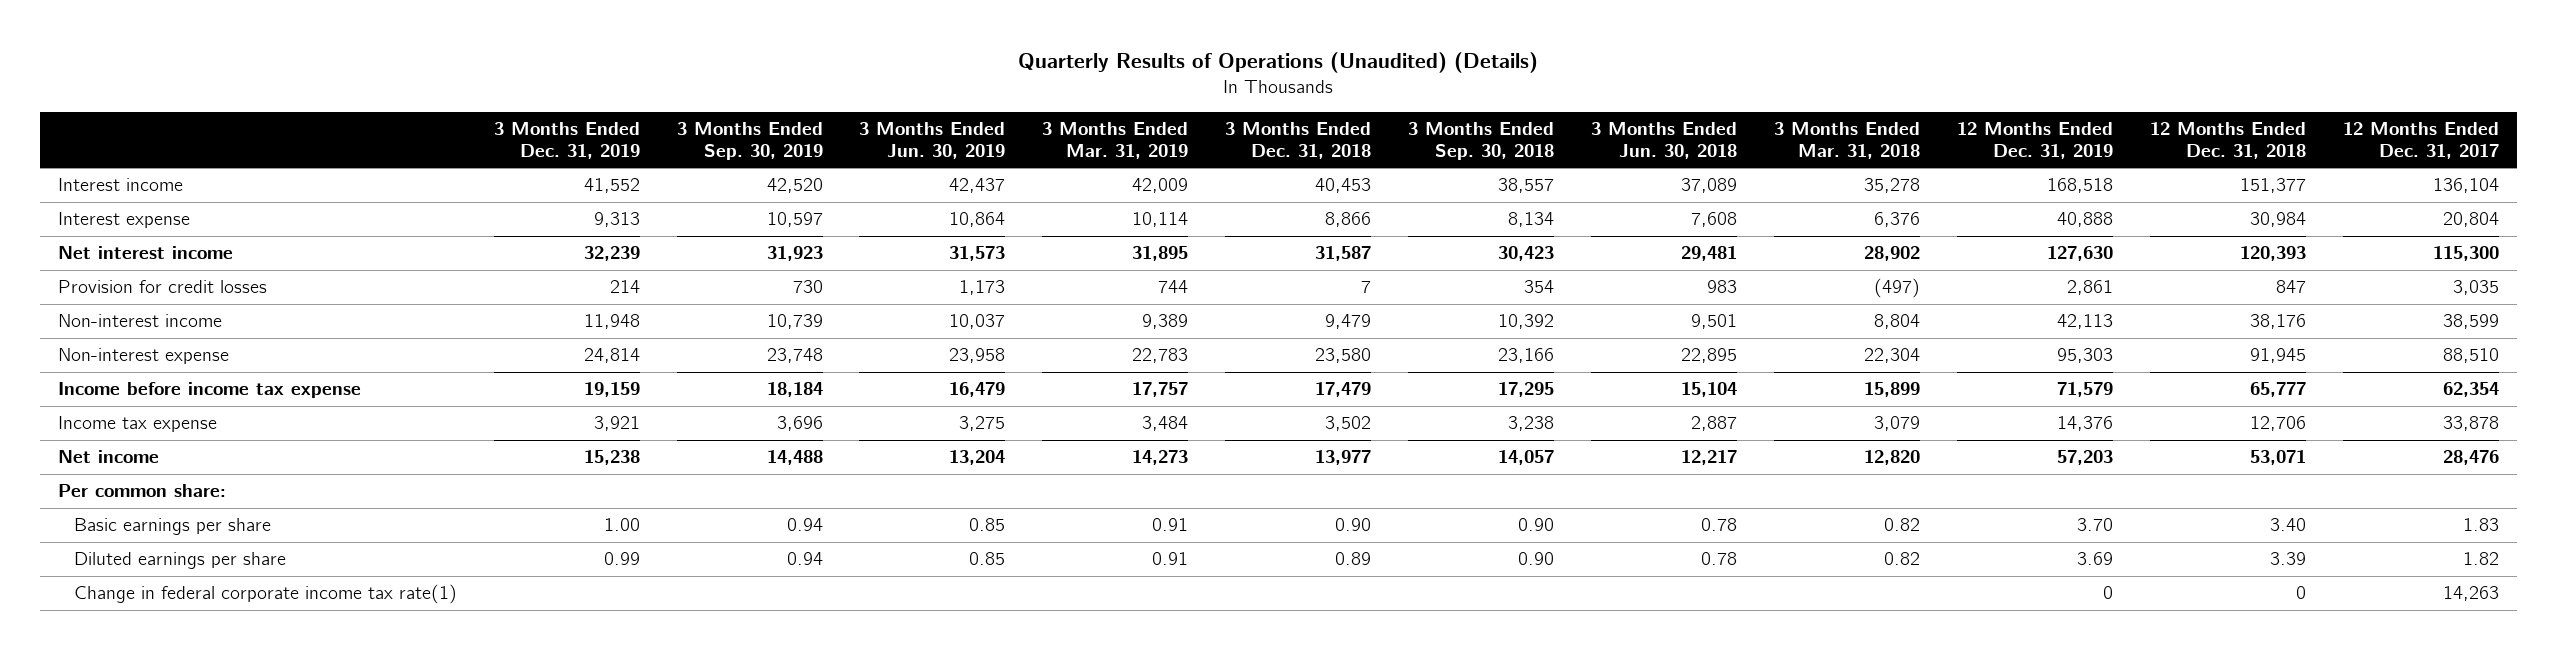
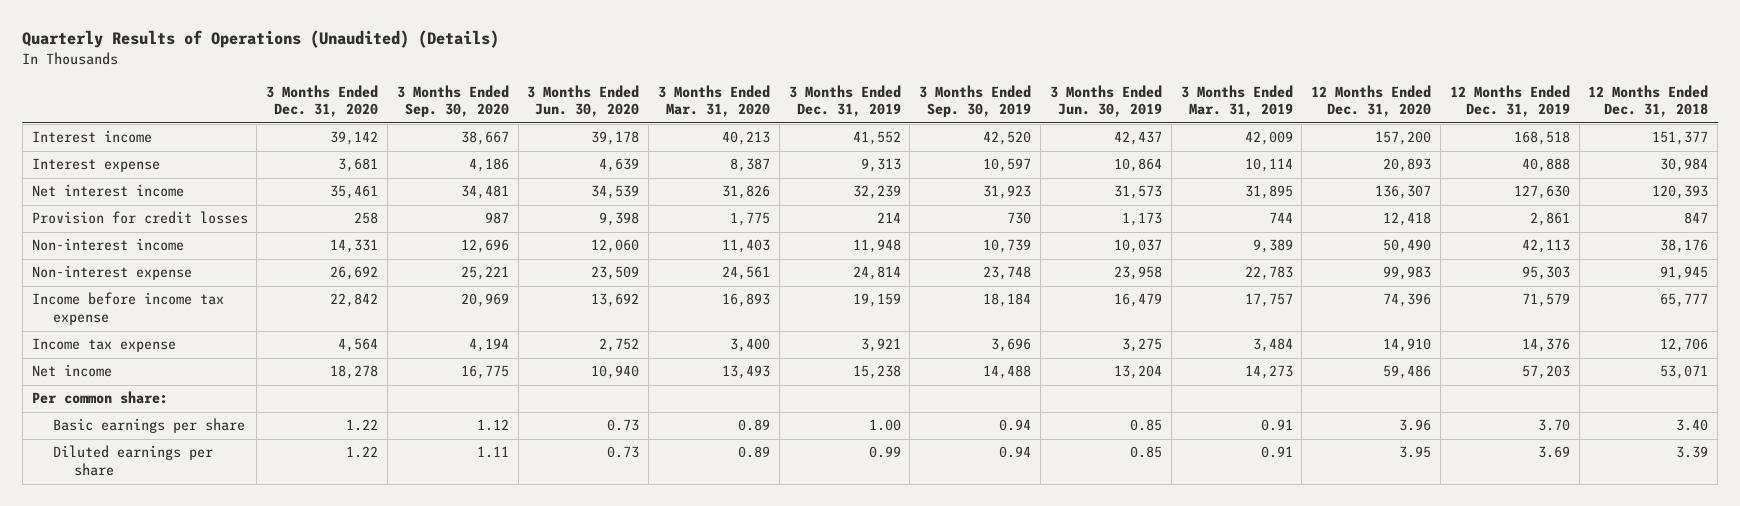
[1225,121,1372,159] 3 Months Ended Dec. 31, 2018 -> none
[1408,121,1555,160] 3 Months Ended Sep. 30, 2018 -> none
[1591,121,1738,159] 3 Months Ended Jun. 30, 2018 -> none
[1773,121,1920,159] 3 Months Ended Mar. 31, 2018 -> none
[2342,121,2499,159] 12 Months Ended Dec. 31, 2017 -> none
none -> [266,84,379,118] 3 Months Ended Dec. 31, 2020
none -> [396,84,509,118] 3 Months Ended Sep. 30, 2020
none -> [527,84,640,118] 3 Months Ended Jun. 30, 2020
none -> [658,84,771,118] 3 Months Ended Mar. 31, 2020
none -> [1311,84,1432,118] 12 Months Ended Dec. 31, 2020
[73,584,457,605] Change in federal corporate income tax rate(1) -> none

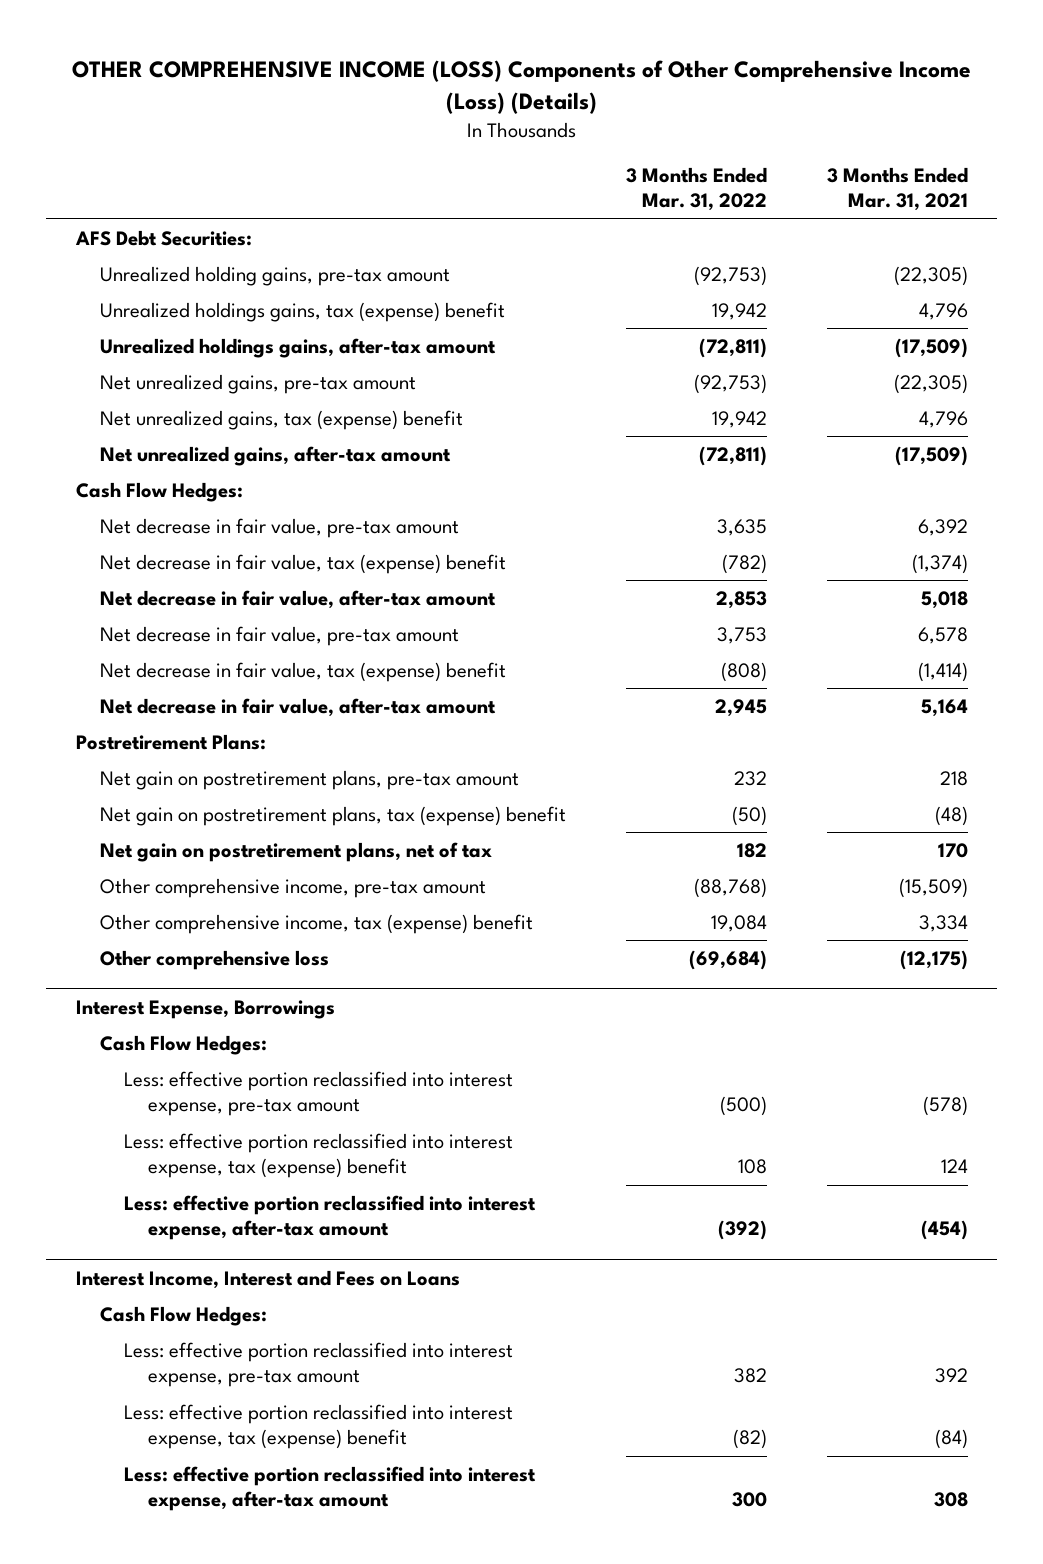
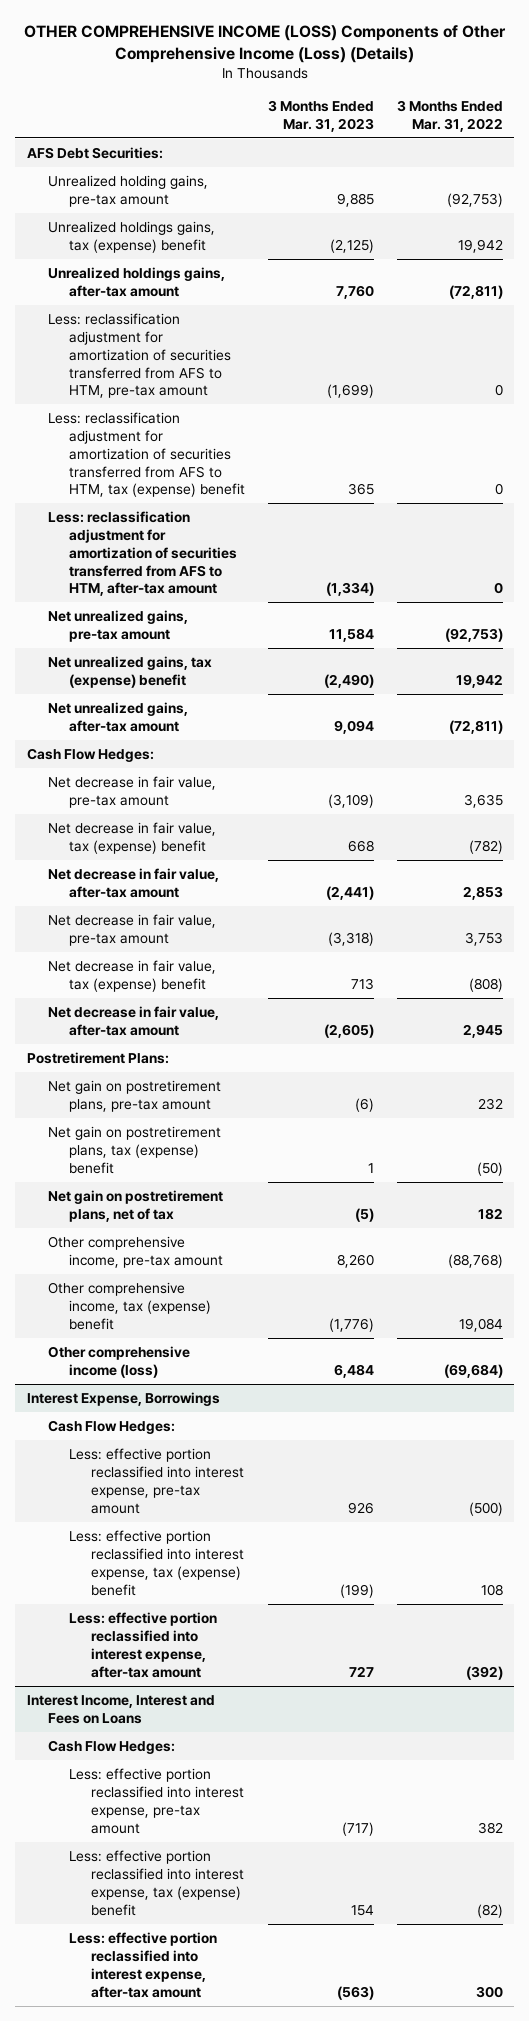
[826,166,968,212] 3 Months Ended Mar. 31, 2021 -> none
none -> [268,99,375,132] 3 Months Ended Mar. 31, 2023
none -> [47,313,232,399] Less: reclassification adjustment for amortization of securities transferred from AFS to HTM, pre-tax amount
none -> [47,412,246,498] Less: reclassification adjustment for amortization of securities transferred from AFS to HTM, tax (expense) benefit
none -> [47,511,238,597] Less: reclassification adjustment for amortization of securities transferred from AFS to HTM, after-tax amount
[99,949,329,970] Other comprehensive loss -> [47,1346,190,1378] Other comprehensive income (loss)

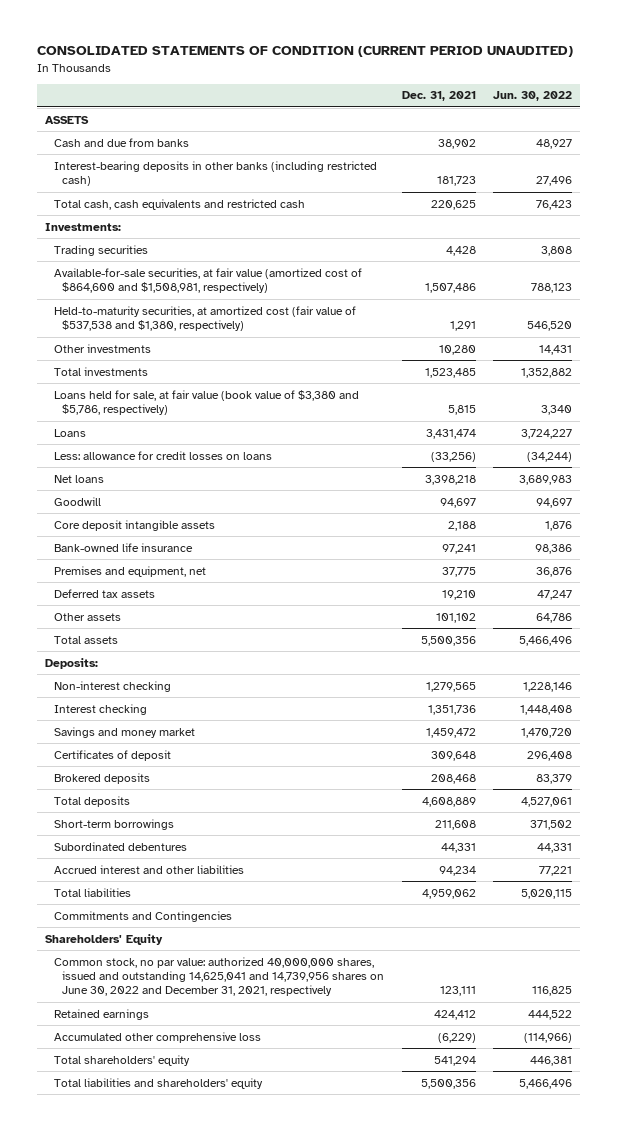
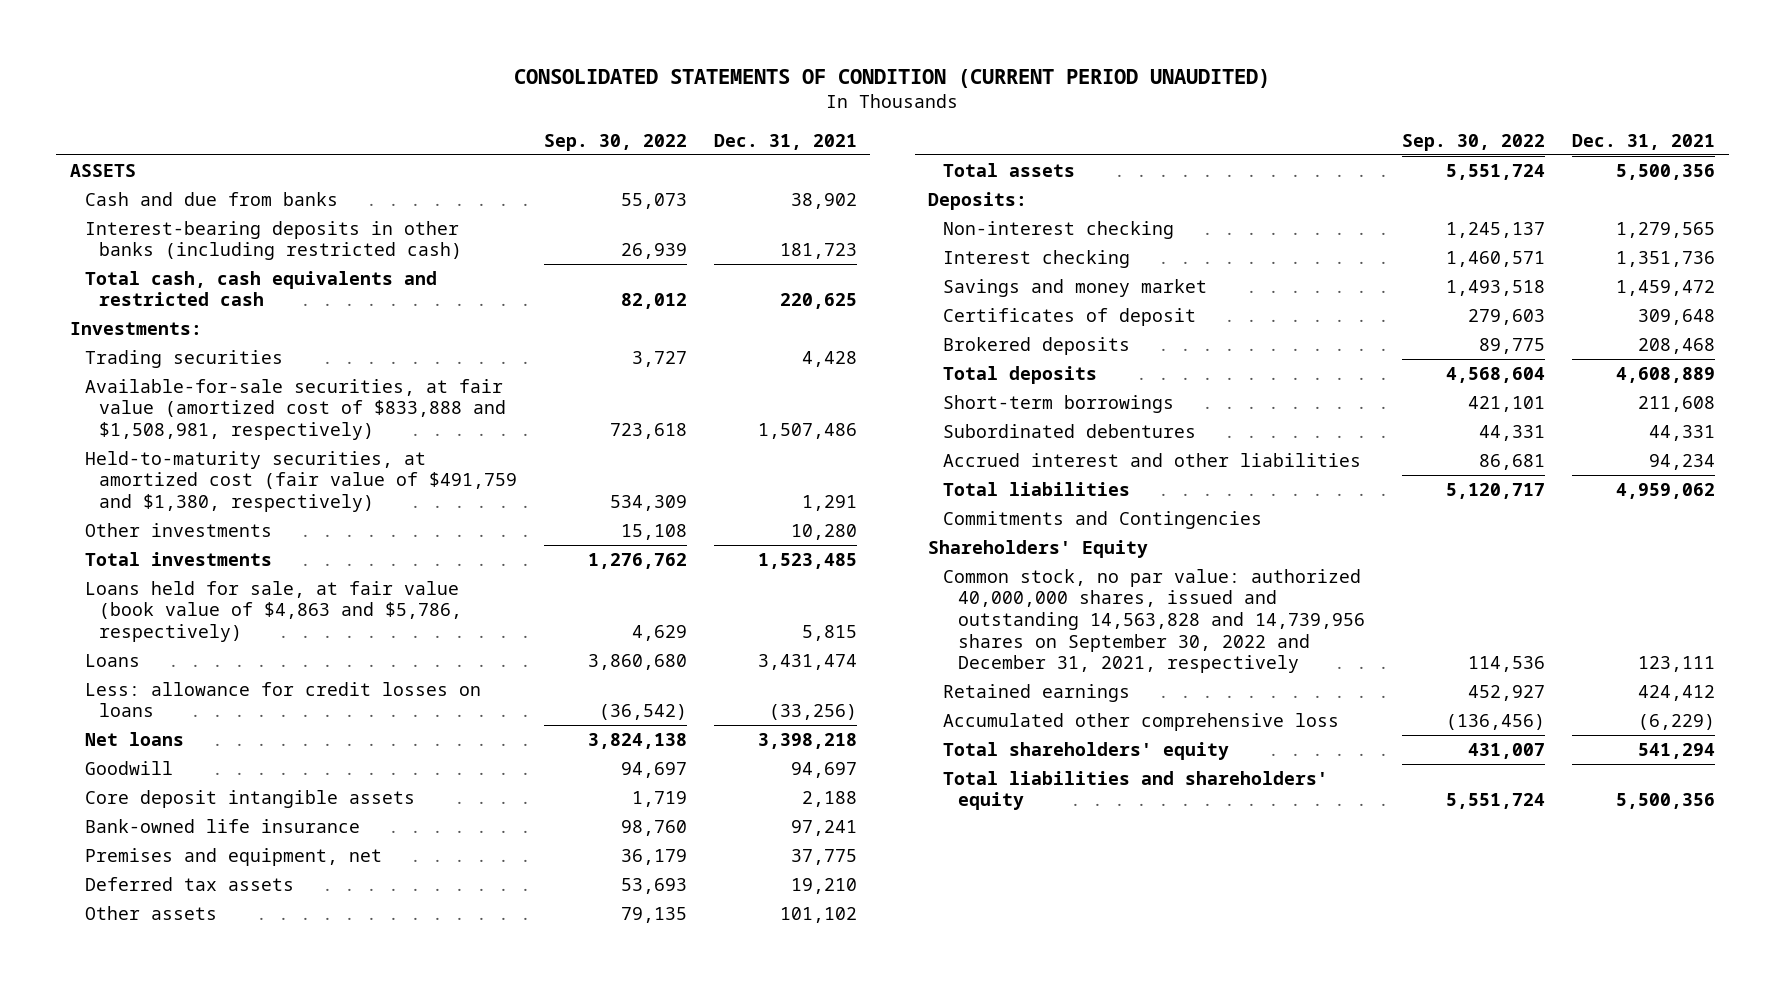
[492,91,572,102] Jun. 30, 2022 -> none
none -> [544,133,688,151] Sep. 30, 2022
[53,267,362,294] Available-for-sale securities, at fair value (amortized cost of $864,600 and $1,508,981, respectively) -> [84,378,507,440] Available-for-sale securities, at fair value (amortized cost of $833,888 and $1,508,981, respectively)
[53,305,356,332] Held-to-maturity securities, at amortized cost (fair value of $537,538 and $1,380, respectively) -> [84,450,518,512] Held-to-maturity securities, at amortized cost (fair value of $491,759 and $1,380, respectively)
[53,389,359,416] Loans held for sale, at fair value (book value of $3,380 and $5,786, respectively) -> [84,580,463,642] Loans held for sale, at fair value (book value of $4,863 and $5,786, respectively)
[53,956,385,997] Common stock, no par value: authorized 40,000,000 shares, issued and outstanding 14,625,041 and 14,739,956 shares on June 30, 2022 and December 31, 2021, respectively -> [942,568,1365,674] Common stock, no par value: authorized 40,000,000 shares, issued and outstanding 14,563,828 and 14,739,956 shares on September 30, 2022 and December 31, 2021, respectively

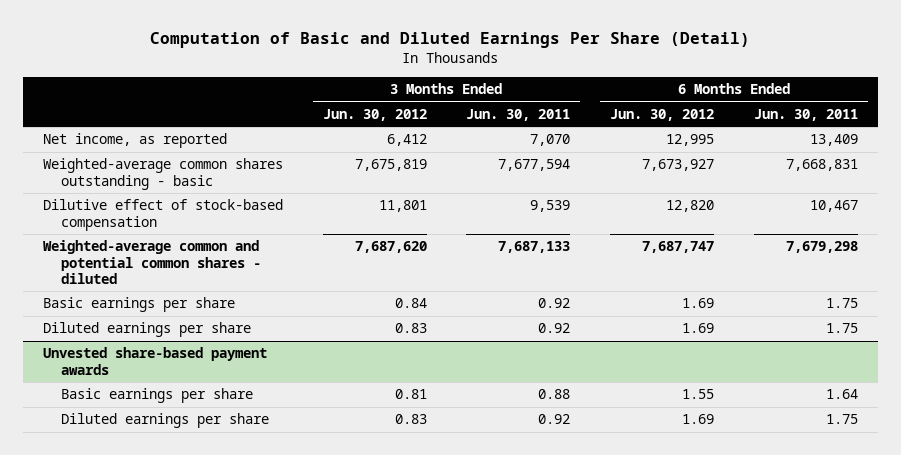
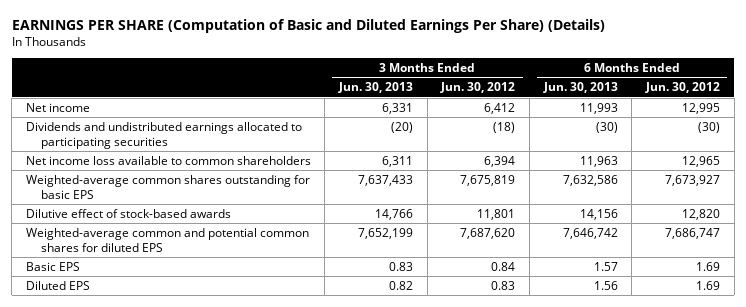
[150,32,751,49] Computation of Basic and Diluted Earnings Per Share (Detail) -> [11,19,605,34] EARNINGS PER SHARE (Computation of Basic and Diluted Earnings Per Share) (Details)
[466,108,571,121] Jun. 30, 2011 -> none
[753,108,858,121] Jun. 30, 2011 -> none
none -> [338,82,414,94] Jun. 30, 2013
none -> [542,82,618,94] Jun. 30, 2013
[42,347,267,375] Unvested share-based payment awards -> none
[60,388,253,404] Basic earnings per share -> none
[60,413,269,429] Diluted earnings per share -> none
[42,133,227,149] Net income, as reported -> [25,102,90,112] Net income
none -> [25,121,302,149] Dividends and undistributed earnings allocated to participating securities
none -> [25,155,311,165] Net income loss available to common shareholders
[42,158,283,190] Weighted-average common shares outstanding - basic -> [25,174,310,199] Weighted-average common shares outstanding for basic EPS
[42,199,283,231] Dilutive effect of stock-based compensation -> [25,208,231,218] Dilutive effect of stock-based awards
[42,240,261,285] Weighted-average common and potential common shares - diluted -> [25,227,309,252] Weighted-average common and potential common shares for diluted EPS
[641,241,714,254] 7,687,747 -> [665,227,721,239] 7,686,747
[42,297,235,313] Basic earnings per share -> [25,261,80,271] Basic EPS
[42,322,251,338] Diluted earnings per share -> [25,280,90,290] Diluted EPS

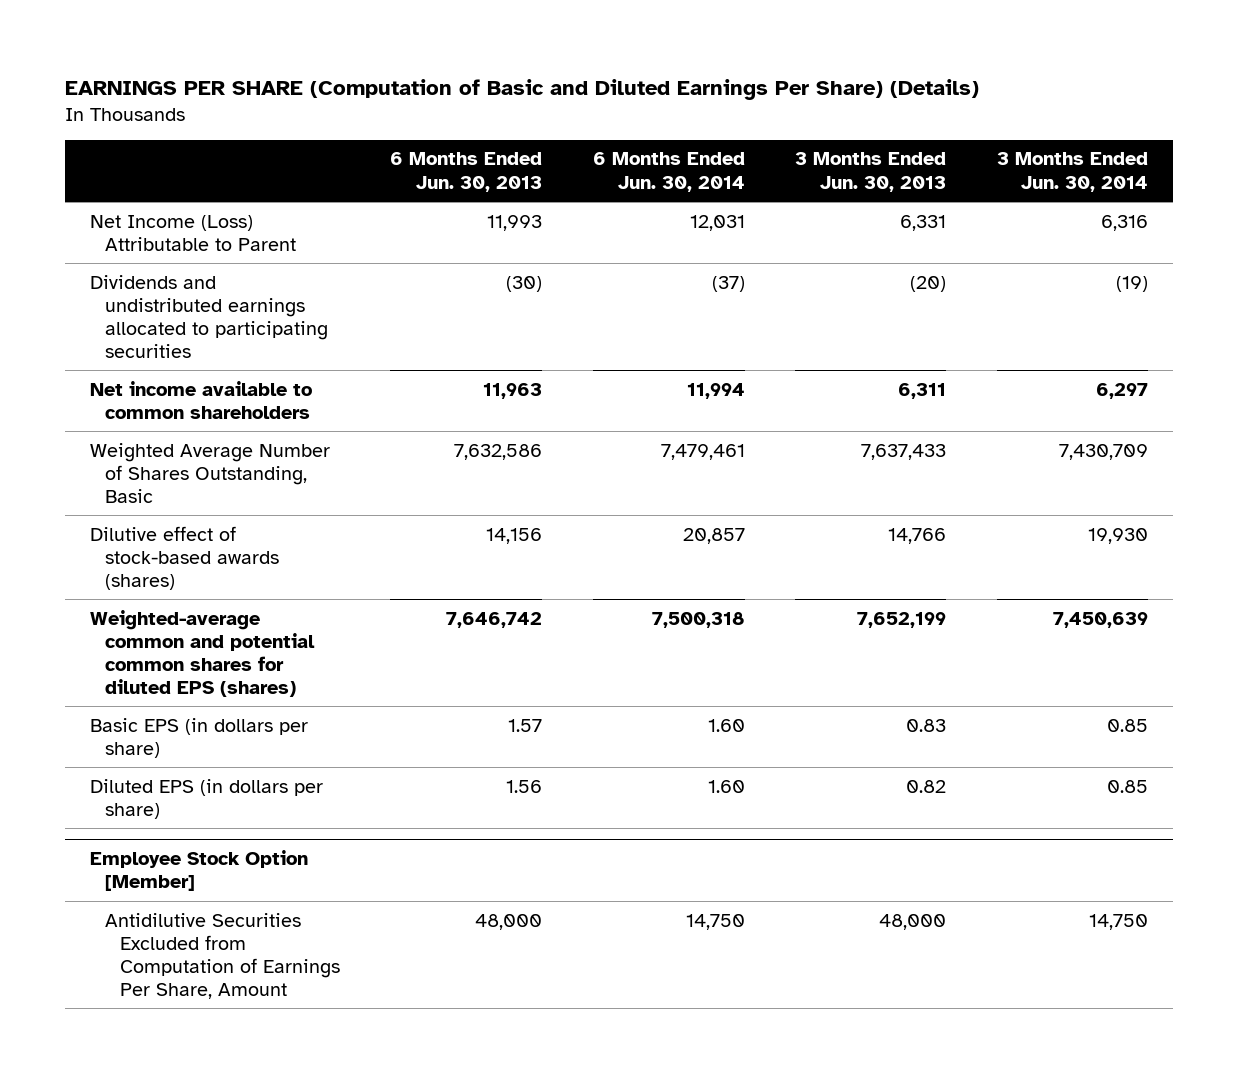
[440,82,516,94] Jun. 30, 2012 -> none
[645,82,721,94] Jun. 30, 2012 -> none
none -> [592,152,745,192] 6 Months Ended Jun. 30, 2014
none -> [996,152,1148,192] 3 Months Ended Jun. 30, 2014
[25,102,90,112] Net income -> [89,214,296,251] Net Income (Loss) Attributable to Parent
[25,155,311,165] Net income loss available to common shareholders -> [89,380,312,419] Net income available to common shareholders
[25,174,310,199] Weighted-average common shares outstanding for basic EPS -> [89,442,330,503] Weighted Average Number of Shares Outstanding, Basic
[25,208,231,218] Dilutive effect of stock-based awards -> [89,525,279,590] Dilutive effect of stock-based awards (shares)
[25,227,309,252] Weighted-average common and potential common shares for diluted EPS -> [89,609,315,697] Weighted-average common and potential common shares for diluted EPS (shares)
[25,261,80,271] Basic EPS -> [89,717,308,758] Basic EPS (in dollars per share)
[25,280,90,290] Diluted EPS -> [89,778,323,819] Diluted EPS (in dollars per share)
none -> [89,850,308,892] Employee Stock Option [Member]
none -> [104,912,340,999] Antidilutive Securities Excluded from Computation of Earnings Per Share, Amount

